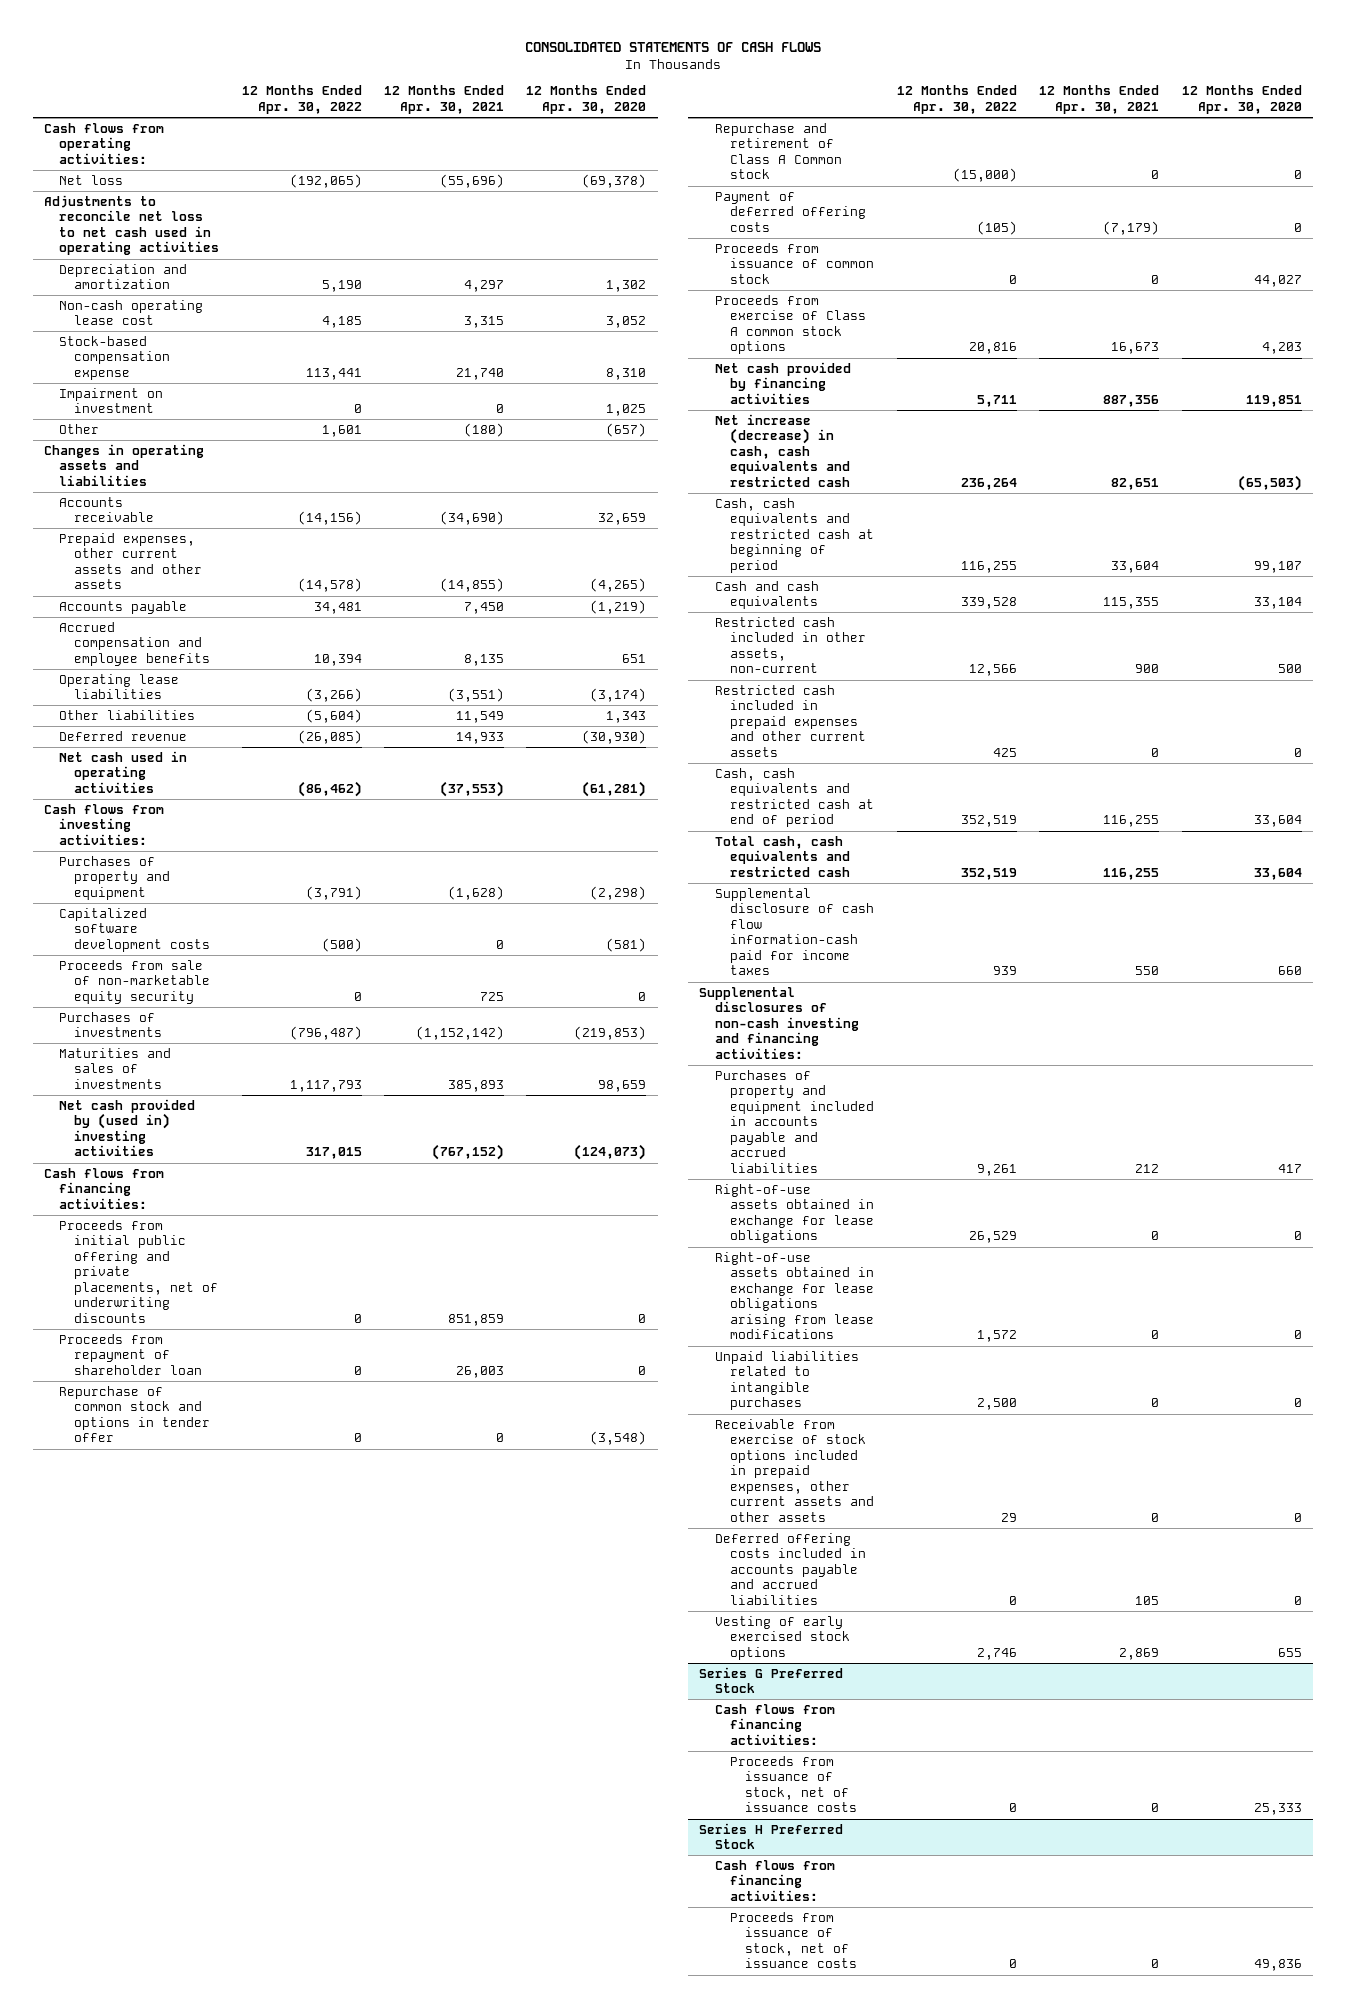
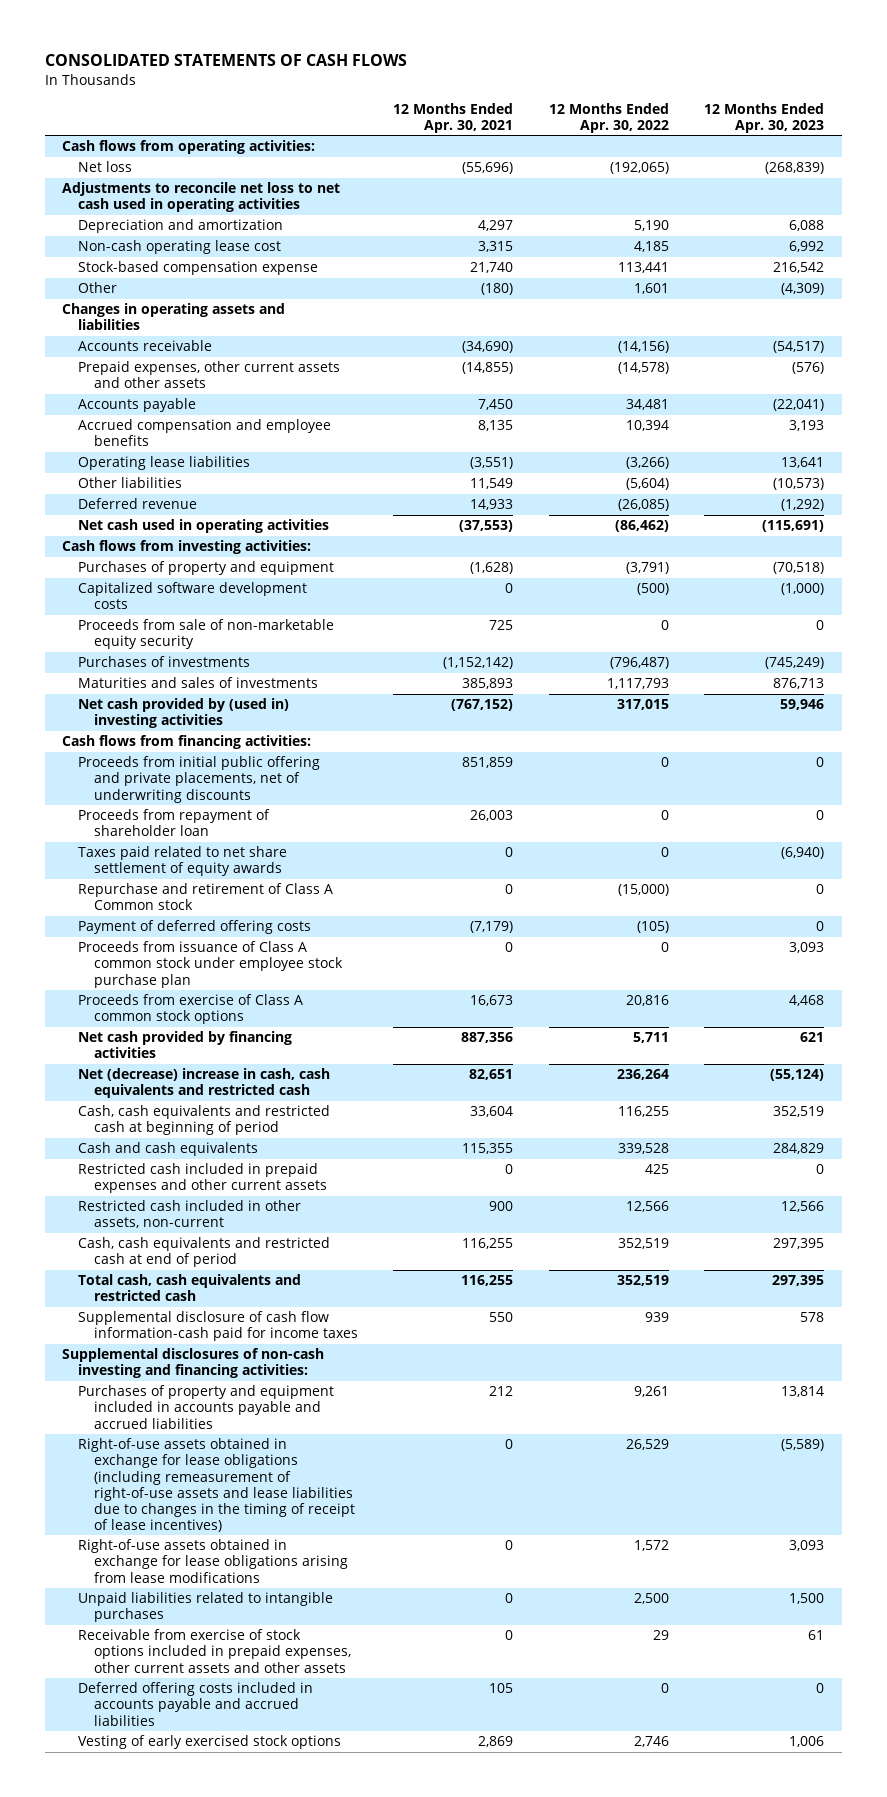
[526,85,647,115] 12 Months Ended Apr. 30, 2020 -> none
none -> [704,102,825,133] 12 Months Ended Apr. 30, 2023
[59,387,164,414] Impairment on investment -> none
[59,1385,211,1443] Repurchase of common stock and options in tender offer -> none
none -> [78,846,288,877] Taxes paid related to net share settlement of equity awards
[714,242,874,284] Proceeds from issuance of common stock -> [78,941,344,988] Proceeds from issuance of Class A common stock under employee stock purchase plan
[714,413,850,487] Net increase (decrease) in cash, cash equivalents and restricted cash -> [78,1068,331,1099] Net (decrease) increase in cash, cash equivalents and restricted cash
[714,616,866,674] Restricted cash included in other assets, non-current -> [78,1200,302,1229] Restricted cash included in other assets, non-current
[714,1183,874,1244] Right-of-use assets obtained in exchange for lease obligations -> [78,1438,356,1532] Right-of-use assets obtained in exchange for lease obligations (including remeasurement of right-of-use assets and lease liabilities due to changes in the timing of receipt of lease incentives)
[699,1666,844,1694] Series G Preferred Stock -> none
[714,1703,835,1745] Cash flows from financing activities: -> none
[729,1755,857,1813] Proceeds from issuance of stock, net of issuance costs -> none
[699,1822,844,1850] Series H Preferred Stock -> none
[714,1859,835,1901] Cash flows from financing activities: -> none
[729,1911,857,1969] Proceeds from issuance of stock, net of issuance costs -> none

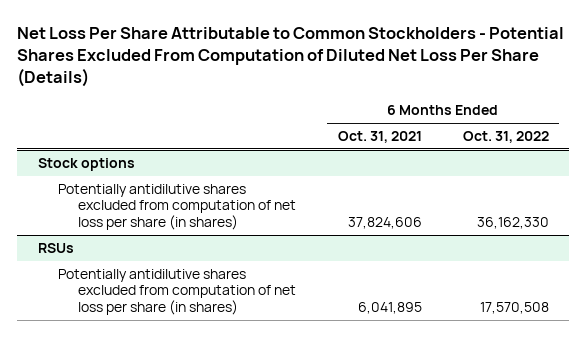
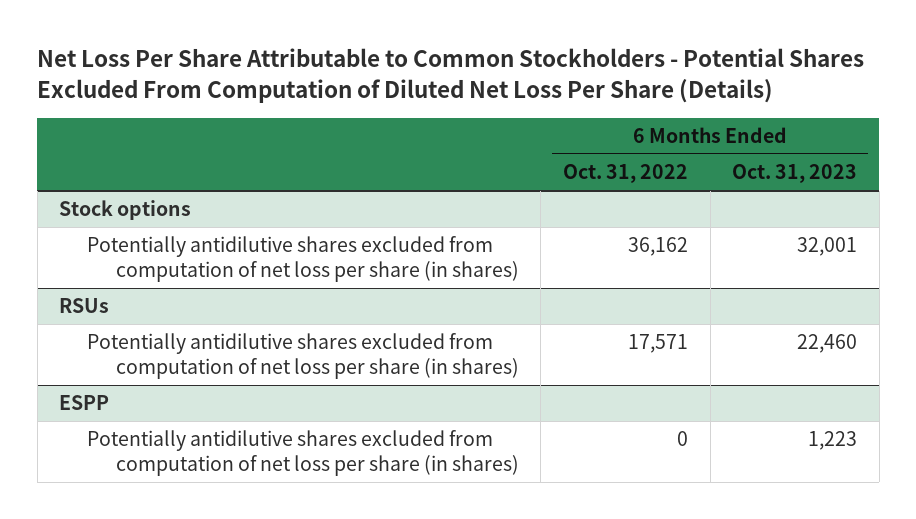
[337,131,422,144] Oct. 31, 2021 -> none
none -> [732,164,858,184] Oct. 31, 2023
[476,216,549,229] 36,162,330 -> [627,237,688,257] 36,162
[479,301,549,314] 17,570,508 -> [627,334,688,354] 17,571
none -> [59,395,110,411] ESPP
none -> [87,430,519,476] Potentially antidilutive shares excluded from computation of net loss per share (in shares)

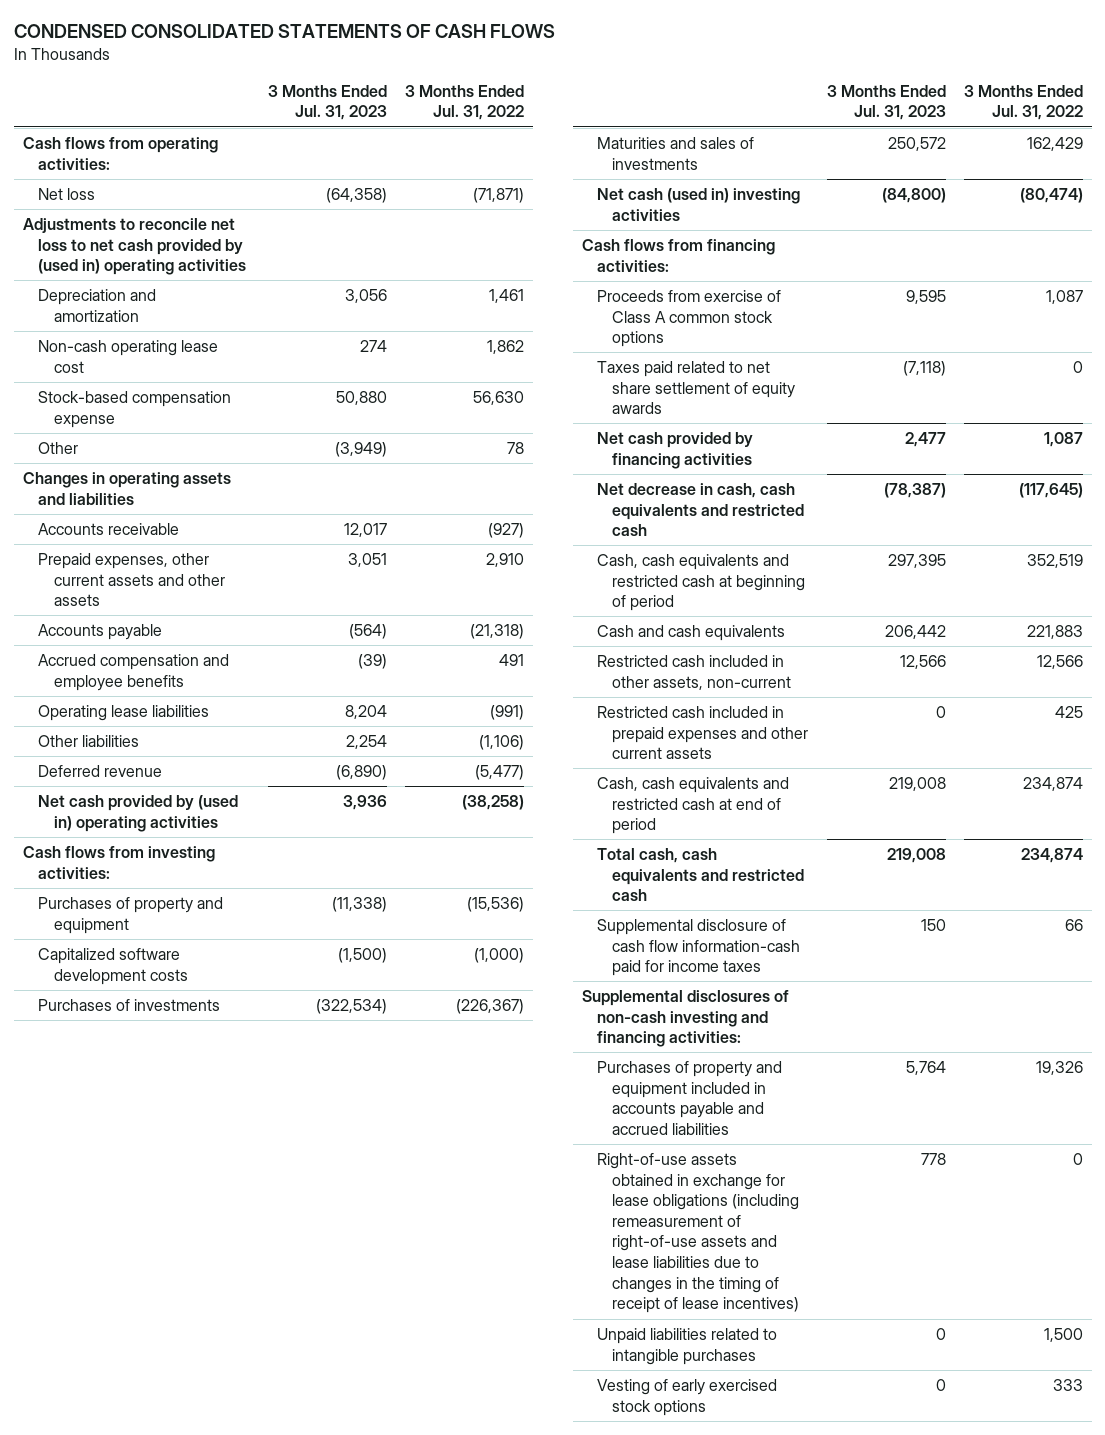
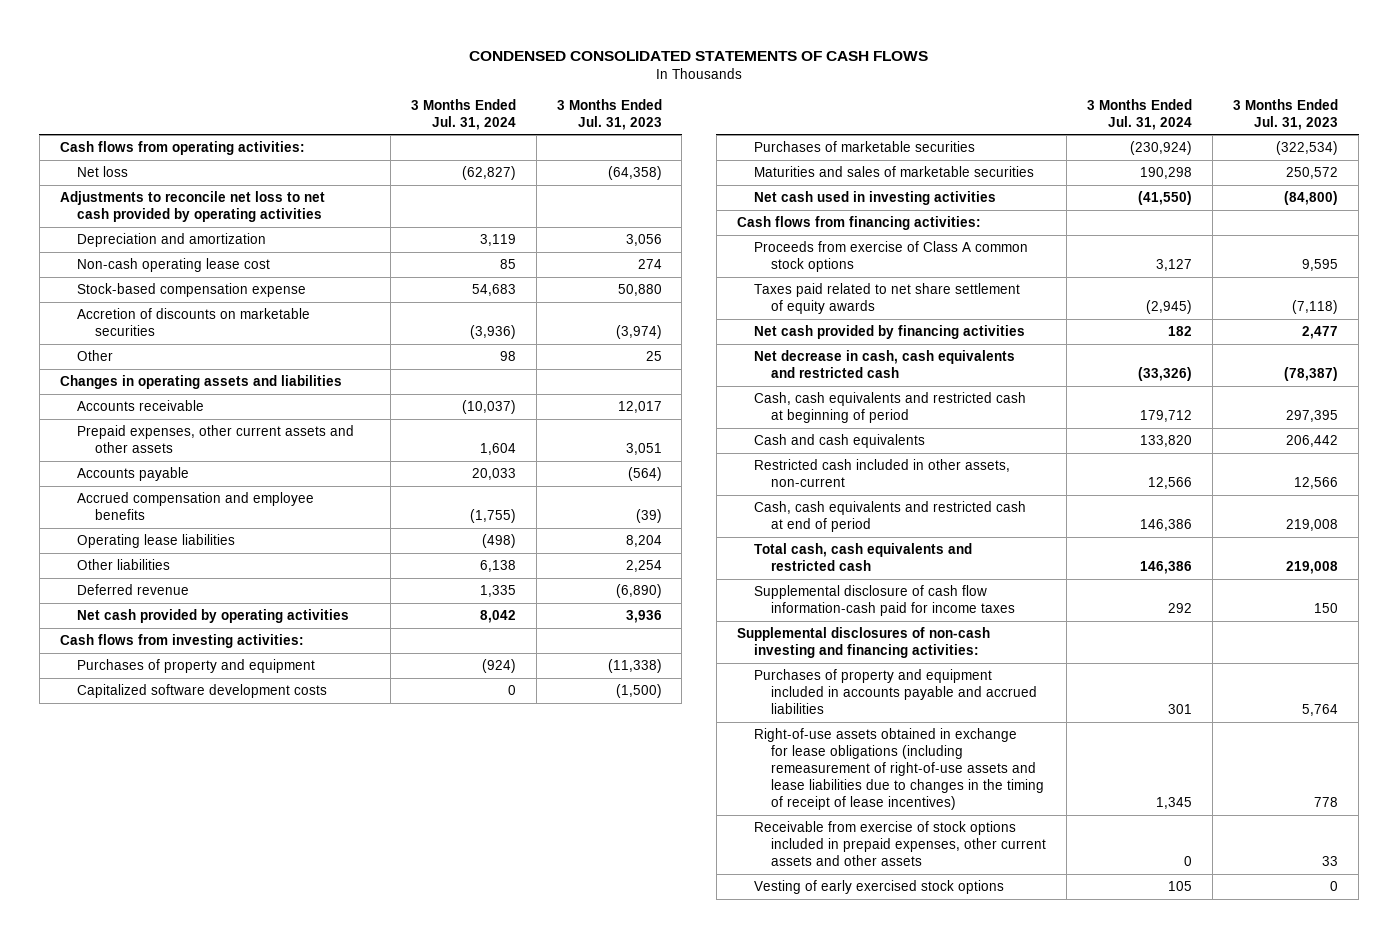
[404,84,524,121] 3 Months Ended Jul. 31, 2022 -> none
none -> [410,98,516,130] 3 Months Ended Jul. 31, 2024
[22,217,247,276] Adjustments to reconcile net loss to net cash provided by (used in) operating activities -> [59,191,325,223] Adjustments to reconcile net loss to net cash provided by operating activities
none -> [77,308,311,337] Accretion of discounts on marketable securities
[334,441,387,457] (3,949) -> [645,351,662,362] 25
[38,794,239,832] Net cash provided by (used in) operating activities -> [77,609,350,624] Net cash provided by operating activities
[38,998,221,1011] Purchases of investments -> [753,141,975,153] Purchases of marketable securities
[597,136,755,170] Maturities and sales of investments -> [753,166,1034,178] Maturities and sales of marketable securities
[597,187,801,221] Net cash (used in) investing activities -> [753,191,996,206] Net cash used in investing activities
[597,705,809,760] Restricted cash included in prepaid expenses and other current assets -> none
[597,1327,778,1365] Unpaid liabilities related to intangible purchases -> none
none -> [753,821,1047,867] Receivable from exercise of stock options included in prepaid expenses, other current assets and other assets

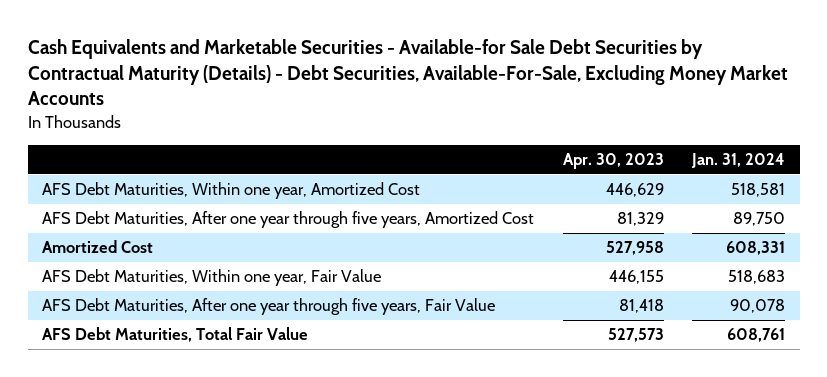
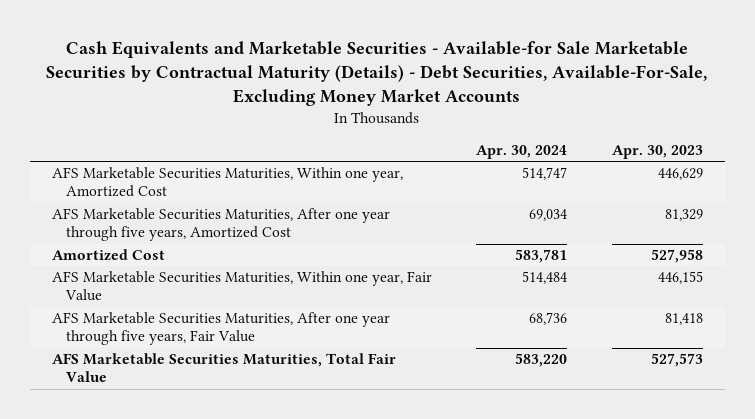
[27,38,788,106] Cash Equivalents and Marketable Securities - Available-for Sale Debt Securities by Contractual Maturity (Details) - Debt Securities, Available-For-Sale, Excluding Money Market Accounts -> [46,40,708,107] Cash Equivalents and Marketable Securities - Available-for Sale Marketable Securities by Contractual Maturity (Details) - Debt Securities, Available-For-Sale, Excluding Money Market Accounts
[691,152,786,168] Jan. 31, 2024 -> none
none -> [476,145,568,160] Apr. 30, 2024
[42,182,421,200] AFS Debt Maturities, Within one year, Amortized Cost -> [51,167,403,198] AFS Marketable Securities Maturities, Within one year, Amortized Cost
[42,211,535,229] AFS Debt Maturities, After one year through five years, Amortized Cost -> [51,208,390,242] AFS Marketable Securities Maturities, After one year through five years, Amortized Cost
[42,269,382,287] AFS Debt Maturities, Within one year, Fair Value -> [51,271,432,302] AFS Marketable Securities Maturities, Within one year, Fair Value
[42,298,496,316] AFS Debt Maturities, After one year through five years, Fair Value -> [51,312,390,346] AFS Marketable Securities Maturities, After one year through five years, Fair Value
[42,327,309,343] AFS Debt Maturities, Total Fair Value -> [51,353,396,383] AFS Marketable Securities Maturities, Total Fair Value

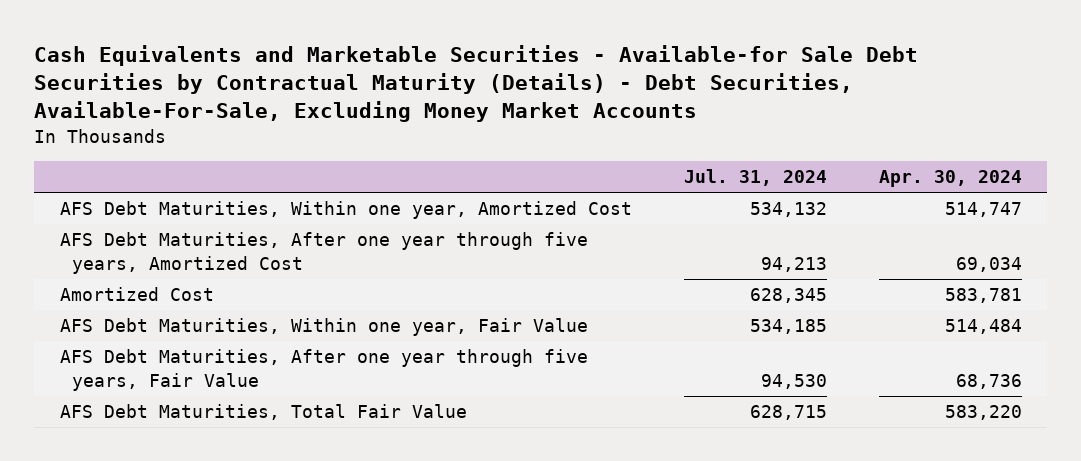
[46,40,708,107] Cash Equivalents and Marketable Securities - Available-for Sale Marketable Securities by Contractual Maturity (Details) - Debt Securities, Available-For-Sale, Excluding Money Market Accounts -> [33,44,918,123] Cash Equivalents and Marketable Securities - Available-for Sale Debt Securities by Contractual Maturity (Details) - Debt Securities, Available-For-Sale, Excluding Money Market Accounts
[611,145,703,160] Apr. 30, 2023 -> none
none -> [683,169,827,187] Jul. 31, 2024
[51,167,403,198] AFS Marketable Securities Maturities, Within one year, Amortized Cost -> [59,201,632,220] AFS Debt Maturities, Within one year, Amortized Cost
[51,208,390,242] AFS Marketable Securities Maturities, After one year through five years, Amortized Cost -> [59,232,588,274] AFS Debt Maturities, After one year through five years, Amortized Cost
[51,271,432,302] AFS Marketable Securities Maturities, Within one year, Fair Value -> [59,318,588,337] AFS Debt Maturities, Within one year, Fair Value
[51,312,390,346] AFS Marketable Securities Maturities, After one year through five years, Fair Value -> [59,349,588,391] AFS Debt Maturities, After one year through five years, Fair Value
[51,353,396,383] AFS Marketable Securities Maturities, Total Fair Value -> [59,404,467,421] AFS Debt Maturities, Total Fair Value

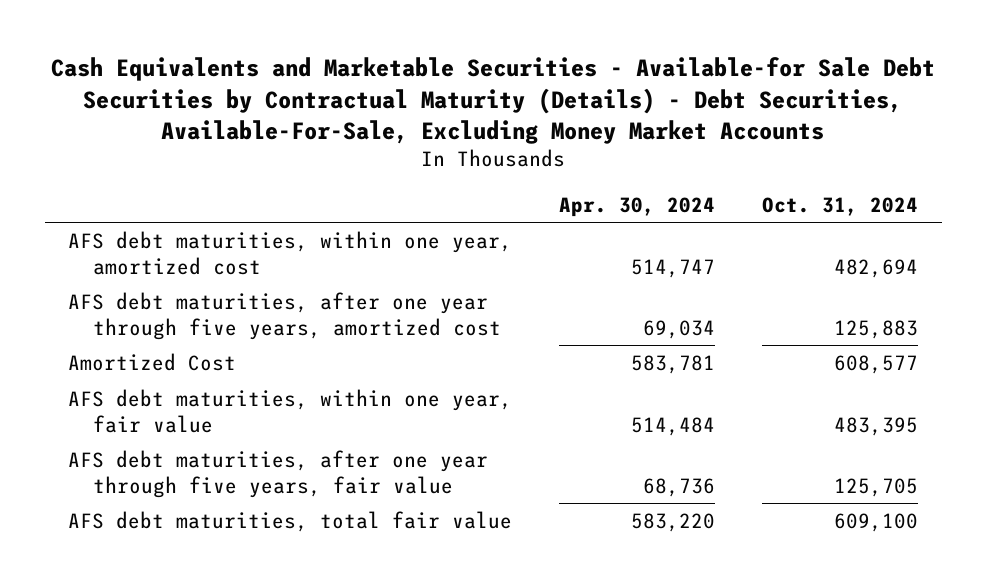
[683,169,827,187] Jul. 31, 2024 -> none
none -> [762,196,919,216] Oct. 31, 2024
[59,201,632,220] AFS Debt Maturities, Within one year, Amortized Cost -> [68,230,513,275] AFS debt maturities, within one year, amortized cost
[59,232,588,274] AFS Debt Maturities, After one year through five years, Amortized Cost -> [68,291,501,340] AFS debt maturities, after one year through five years, amortized cost
[59,318,588,337] AFS Debt Maturities, Within one year, Fair Value -> [68,388,513,433] AFS debt maturities, within one year, fair value
[59,349,588,391] AFS Debt Maturities, After one year through five years, Fair Value -> [68,449,489,498] AFS debt maturities, after one year through five years, fair value
[59,404,467,421] AFS Debt Maturities, Total Fair Value -> [68,510,513,532] AFS debt maturities, total fair value

